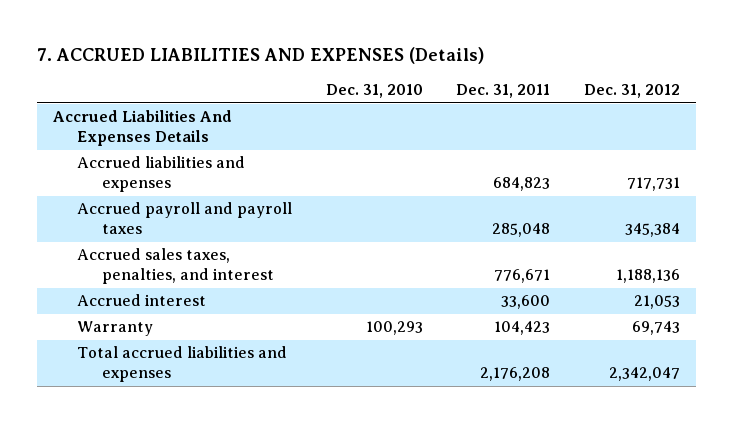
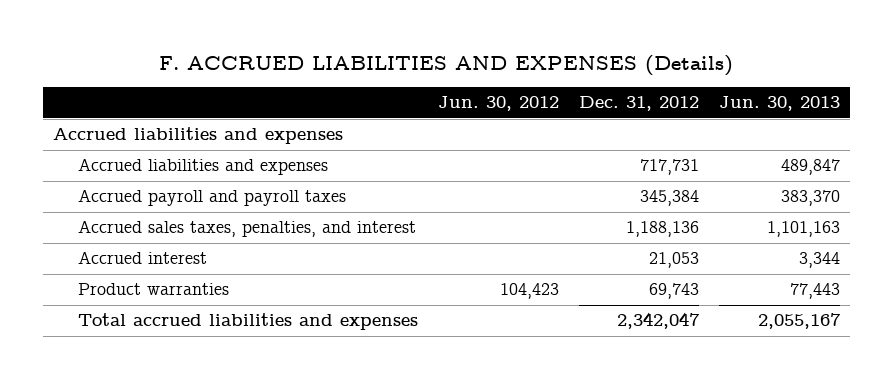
[36,47,484,65] 7. ACCRUED LIABILITIES AND EXPENSES (Details) -> [159,54,734,76] F. ACCRUED LIABILITIES AND EXPENSES (Details)
[325,84,423,99] Dec. 31, 2010 -> none
[456,84,551,99] Dec. 31, 2011 -> none
none -> [437,96,559,112] Jun. 30, 2012
none -> [718,96,840,112] Jun. 30, 2013
[53,110,233,147] Accrued Liabilities And Expenses Details -> [52,127,343,145] Accrued liabilities and expenses
[77,321,154,337] Warranty -> [77,283,229,296] Product warranties

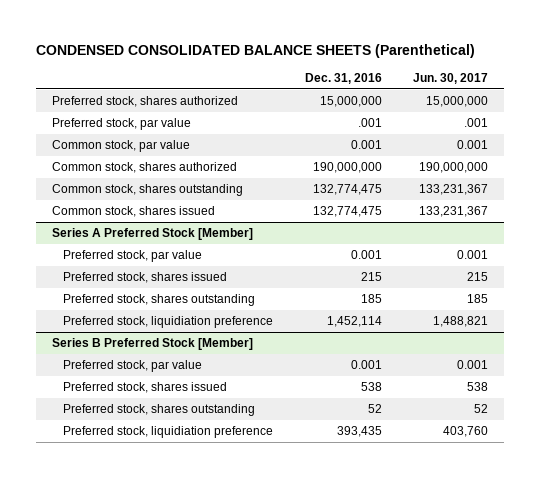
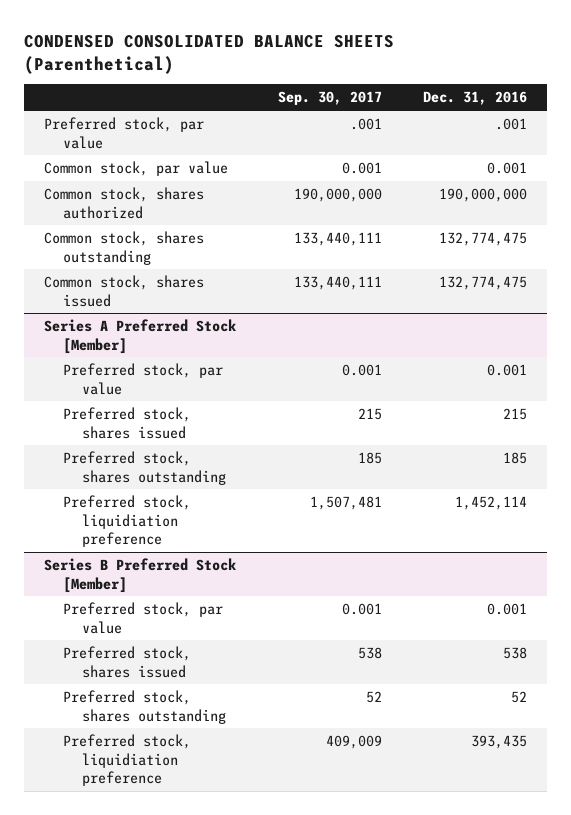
[412,73,488,85] Jun. 30, 2017 -> none
none -> [277,91,382,106] Sep. 30, 2017
[51,96,238,108] Preferred stock, shares authorized -> none

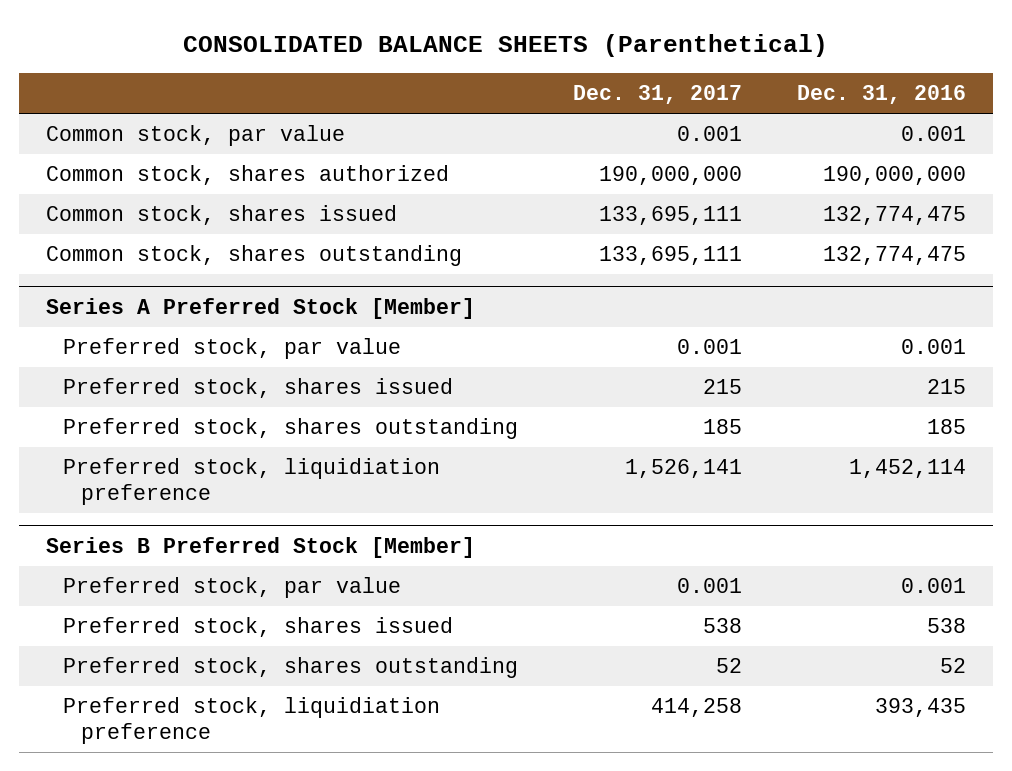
[23,34,394,74] CONDENSED CONSOLIDATED BALANCE SHEETS (Parenthetical) -> [182,33,828,57] CONSOLIDATED BALANCE SHEETS (Parenthetical)
[277,91,382,106] Sep. 30, 2017 -> none
none -> [573,85,743,105] Dec. 31, 2017
[44,117,205,149] Preferred stock, par value -> none
[44,231,205,265] Common stock, shares outstanding -> [46,245,463,267] Common stock, shares outstanding

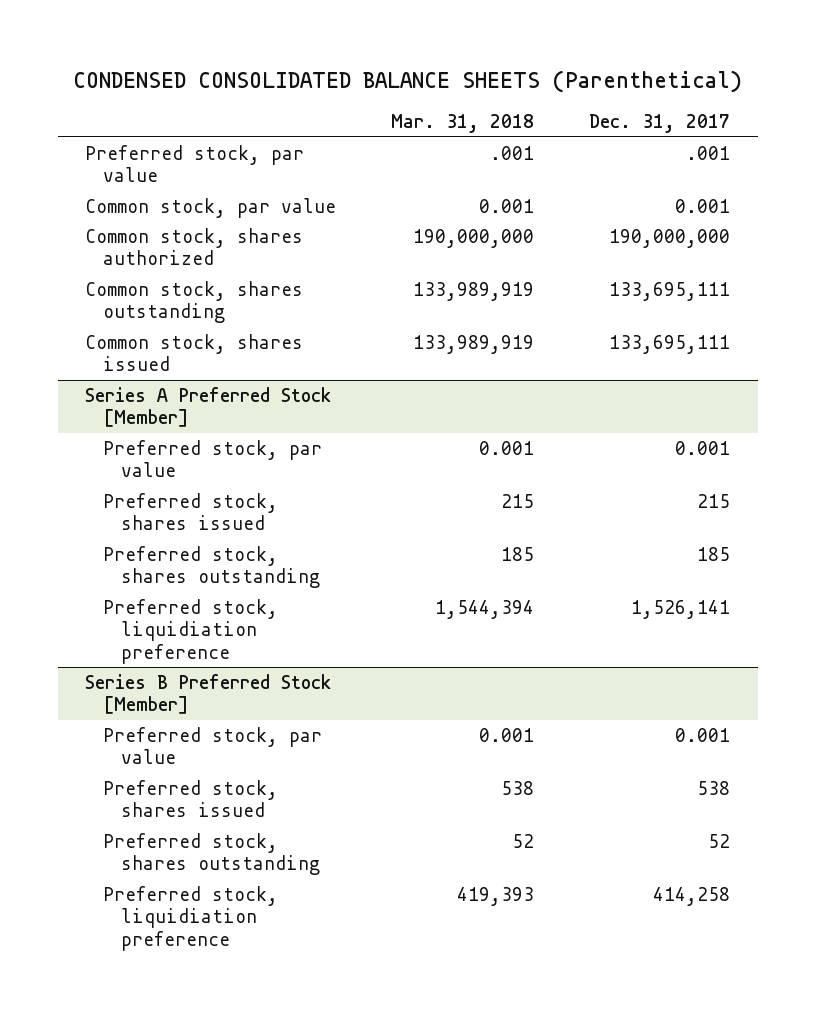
[182,33,828,57] CONSOLIDATED BALANCE SHEETS (Parenthetical) -> [72,69,742,93] CONDENSED CONSOLIDATED BALANCE SHEETS (Parenthetical)
[796,85,966,105] Dec. 31, 2016 -> none
none -> [391,114,535,134] Mar. 31, 2018
none -> [85,144,305,183] Preferred stock, par value
[46,205,398,226] Common stock, shares issued -> [85,333,304,372] Common stock, shares issued

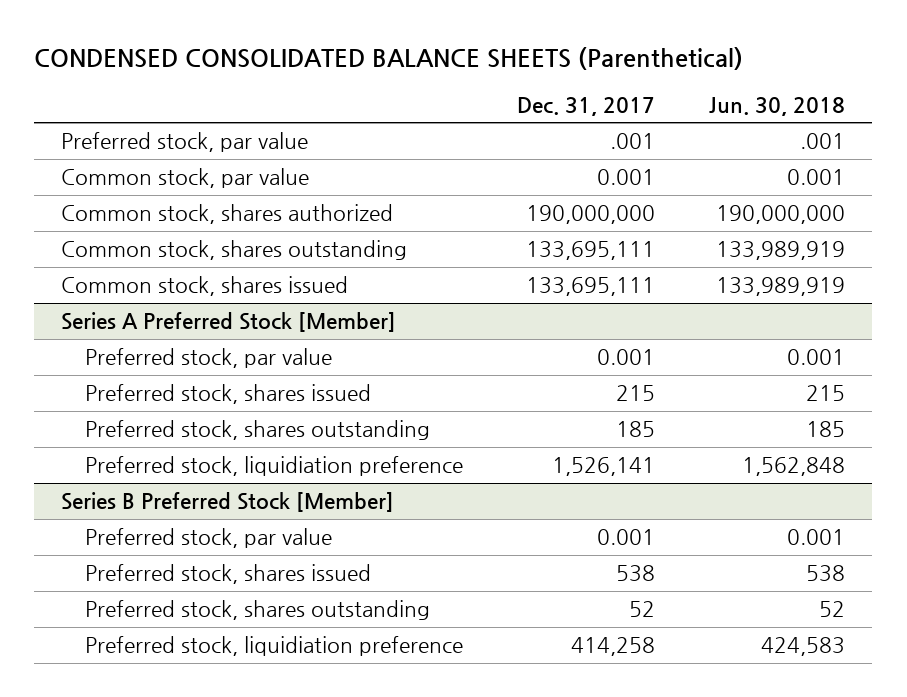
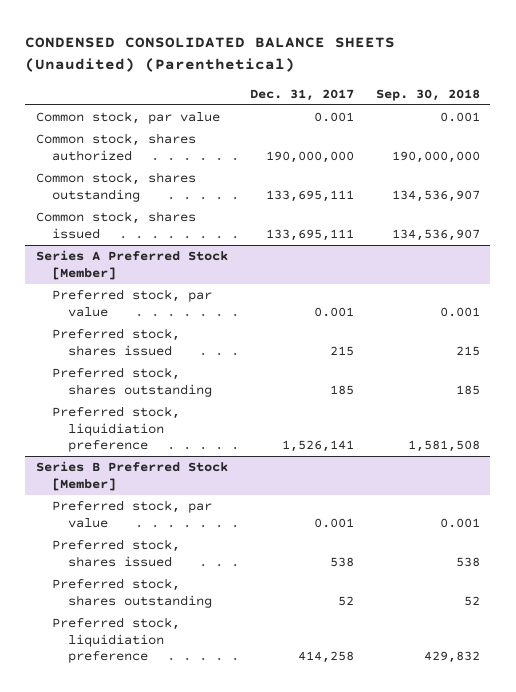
[34,47,744,71] CONDENSED CONSOLIDATED BALANCE SHEETS (Parenthetical) -> [25,36,396,72] CONDENSED CONSOLIDATED BALANCE SHEETS (Unaudited) (Parenthetical)
[709,96,846,116] Jun. 30, 2018 -> none
none -> [375,88,480,101] Sep. 30, 2018
[61,132,309,153] Preferred stock, par value -> none

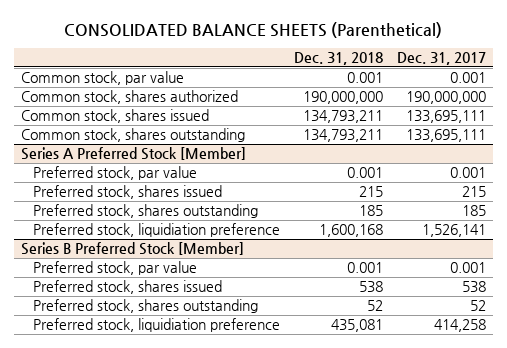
[25,36,396,72] CONDENSED CONSOLIDATED BALANCE SHEETS (Unaudited) (Parenthetical) -> [64,21,443,38] CONSOLIDATED BALANCE SHEETS (Parenthetical)
[375,88,480,101] Sep. 30, 2018 -> none
none -> [293,51,383,65] Dec. 31, 2018
[36,172,197,202] Common stock, shares outstanding -> [20,128,245,143] Common stock, shares outstanding

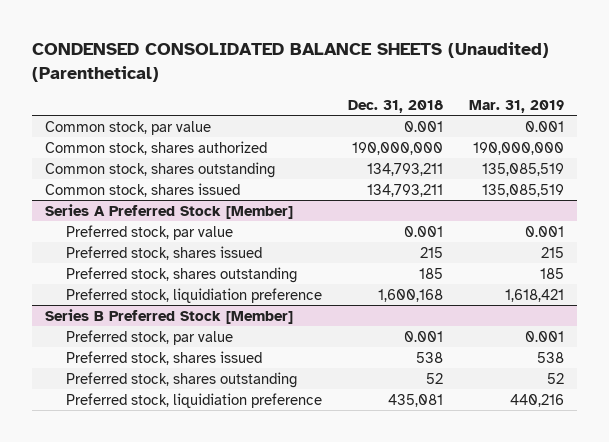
[64,21,443,38] CONSOLIDATED BALANCE SHEETS (Parenthetical) -> [32,42,550,82] CONDENSED CONSOLIDATED BALANCE SHEETS (Unaudited) (Parenthetical)
[396,51,486,65] Dec. 31, 2017 -> none
none -> [468,99,564,113] Mar. 31, 2019
[20,109,209,124] Common stock, shares issued -> [44,182,240,197] Common stock, shares issued

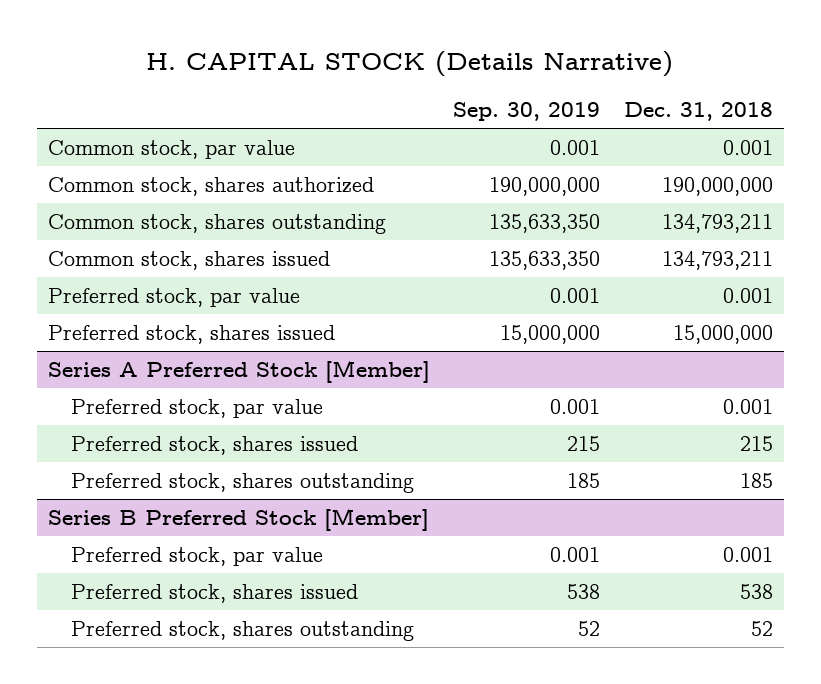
[32,42,550,82] CONDENSED CONSOLIDATED BALANCE SHEETS (Unaudited) (Parenthetical) -> [146,50,674,77] H. CAPITAL STOCK (Details Narrative)
[468,99,564,113] Mar. 31, 2019 -> none
none -> [453,102,601,122] Sep. 30, 2019
none -> [48,287,301,307] Preferred stock, par value
none -> [48,324,336,344] Preferred stock, shares issued
[66,287,323,303] Preferred stock, liquidiation preference -> none
[66,392,323,408] Preferred stock, liquidiation preference -> none

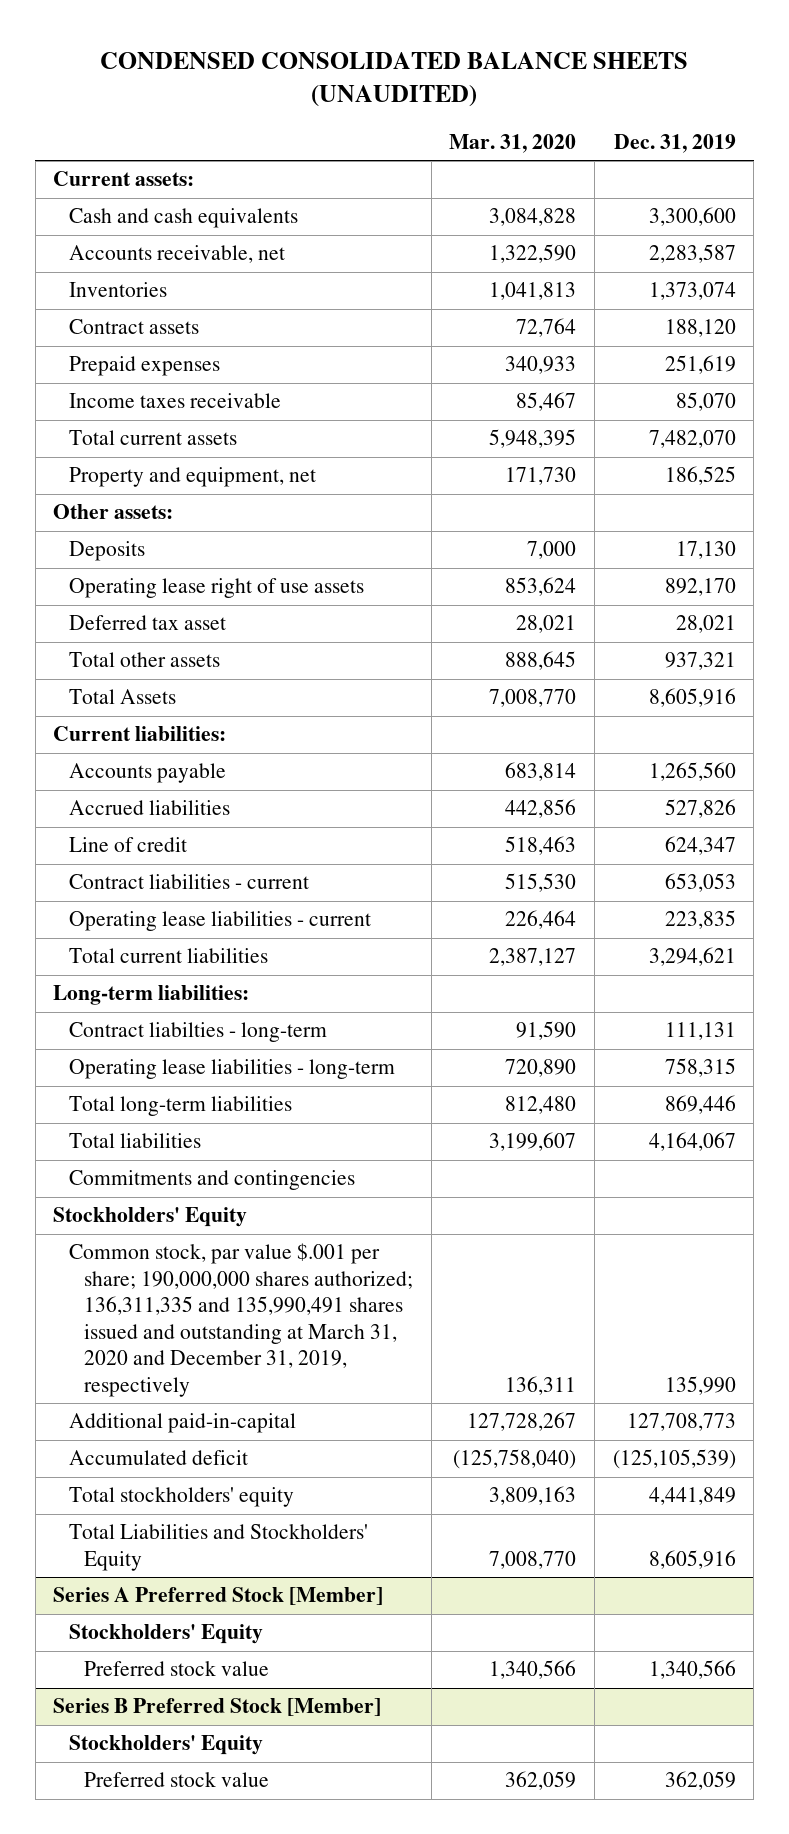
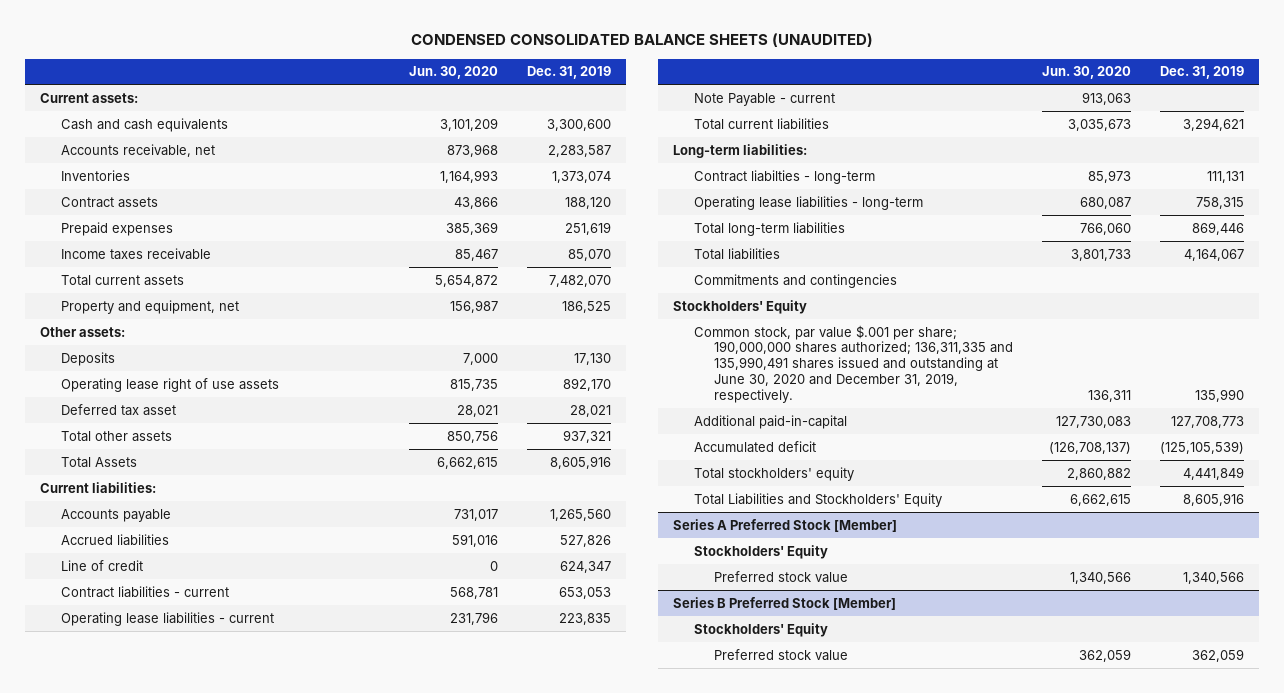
[449,133,577,153] Mar. 31, 2020 -> none
none -> [409,66,499,80] Jun. 30, 2020
none -> [693,92,835,106] Note Payable - current
[68,1243,414,1397] Common stock, par value $.001 per share; 190,000,000 shares authorized; 136,311,335 and 135,990,491 shares issued and outstanding at March 31, 2020 and December 31, 2019, respectively -> [693,324,1014,403] Common stock, par value $.001 per share; 190,000,000 shares authorized; 136,311,335 and 135,990,491 shares issued and outstanding at June 30, 2020 and December 31, 2019, respectively.

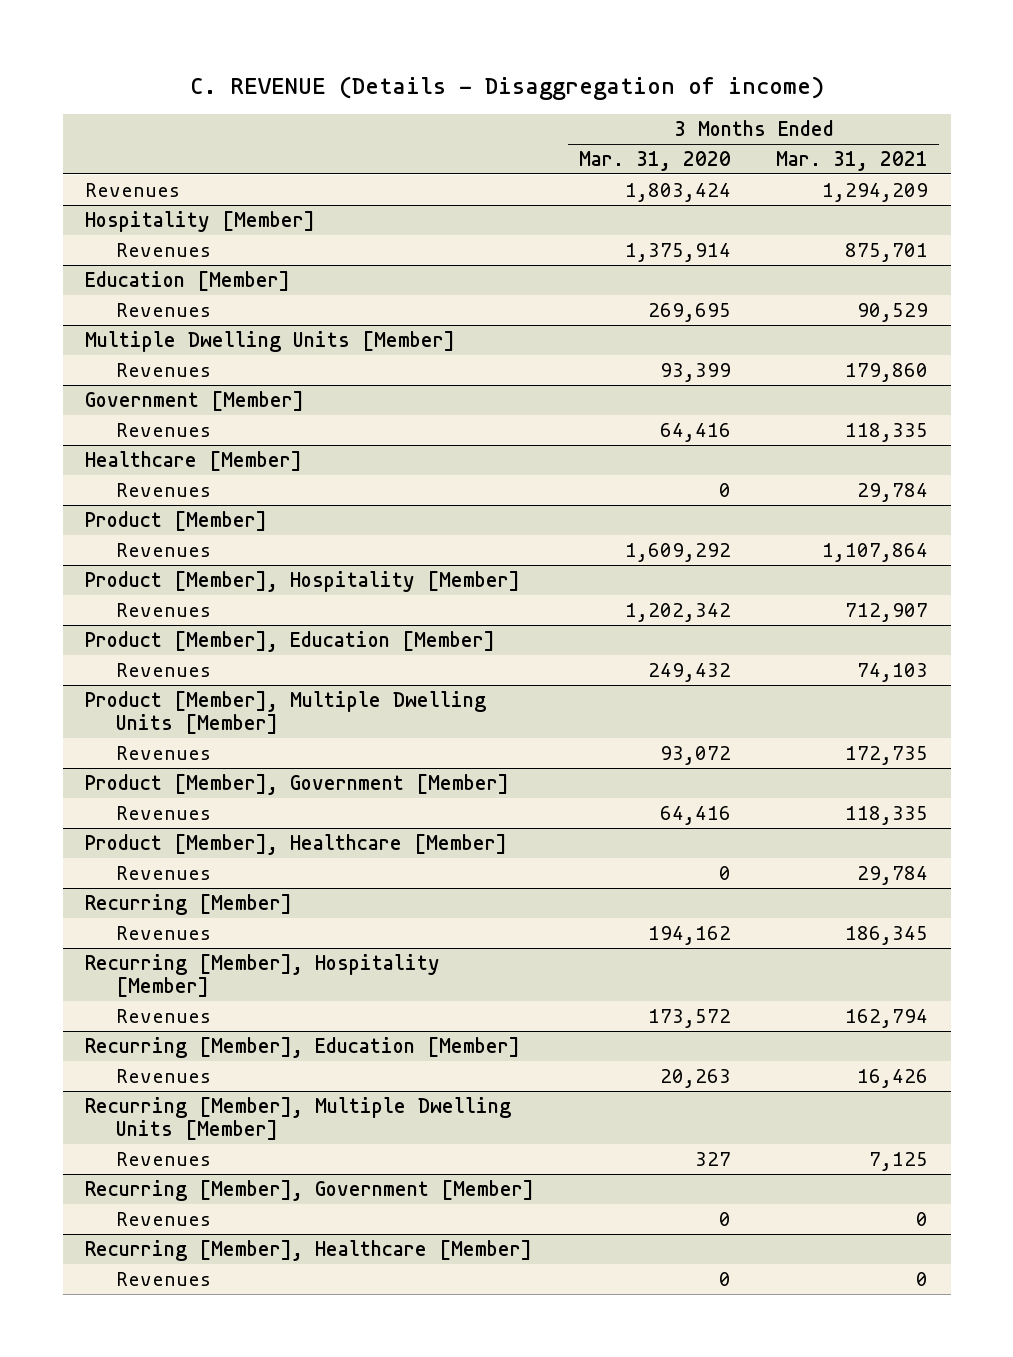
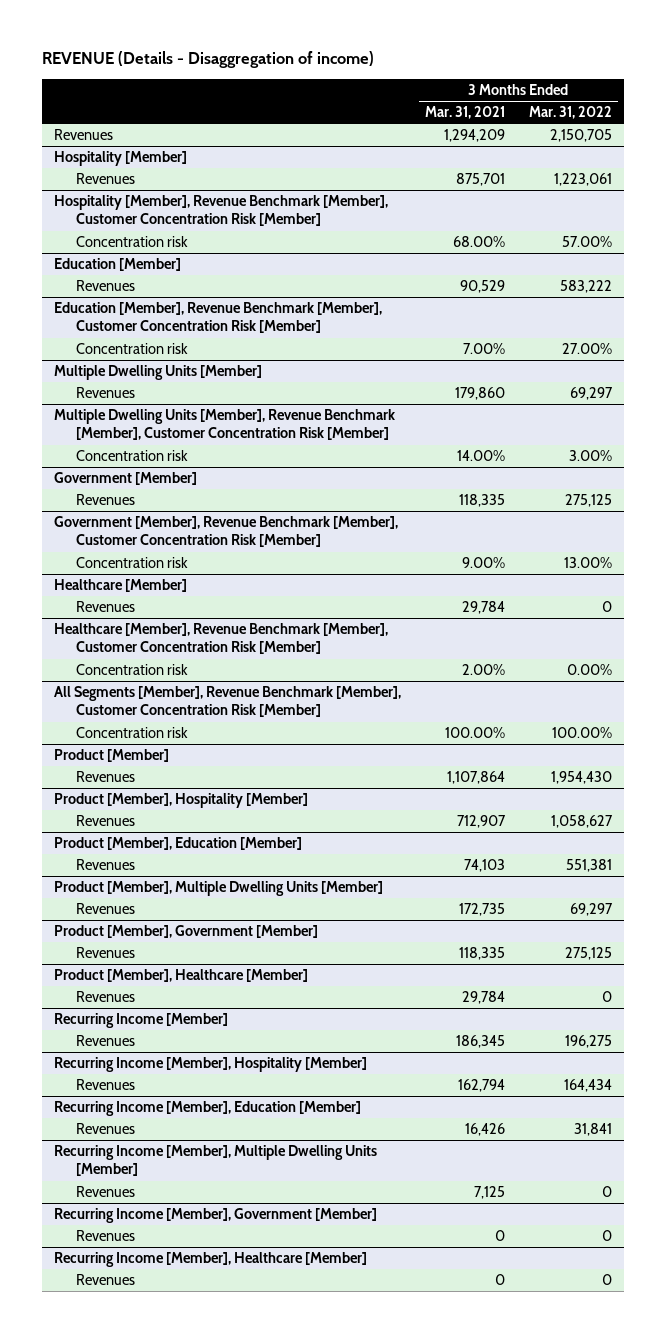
[189,76,824,101] C. REVENUE (Details - Disaggregation of income) -> [42,51,375,69] REVENUE (Details - Disaggregation of income)
[579,150,732,171] Mar. 31, 2020 -> none
none -> [528,106,612,120] Mar. 31, 2022
none -> [54,195,389,227] Hospitality [Member], Revenue Benchmark [Member], Customer Concentration Risk [Member]
none -> [75,236,188,248] Concentration risk
none -> [54,302,383,334] Education [Member], Revenue Benchmark [Member], Customer Concentration Risk [Member]
none -> [75,343,188,355] Concentration risk
none -> [54,409,396,441] Multiple Dwelling Units [Member], Revenue Benchmark [Member], Customer Concentration Risk [Member]
none -> [75,450,188,462] Concentration risk
none -> [54,516,399,548] Government [Member], Revenue Benchmark [Member], Customer Concentration Risk [Member]
none -> [75,557,188,569] Concentration risk
none -> [54,623,389,655] Healthcare [Member], Revenue Benchmark [Member], Customer Concentration Risk [Member]
none -> [75,664,188,676] Concentration risk
none -> [54,686,402,718] All Segments [Member], Revenue Benchmark [Member], Customer Concentration Risk [Member]
none -> [75,727,188,739] Concentration risk
[85,893,293,915] Recurring [Member] -> [54,1013,229,1029] Recurring Income [Member]
[85,953,441,998] Recurring [Member], Hospitality [Member] -> [54,1057,368,1073] Recurring Income [Member], Hospitality [Member]
[85,1036,521,1058] Recurring [Member], Education [Member] -> [54,1101,362,1117] Recurring Income [Member], Education [Member]
[85,1096,512,1141] Recurring [Member], Multiple Dwelling Units [Member] -> [54,1145,378,1177] Recurring Income [Member], Multiple Dwelling Units [Member]
[85,1179,535,1201] Recurring [Member], Government [Member] -> [54,1208,378,1224] Recurring Income [Member], Government [Member]
[85,1239,533,1261] Recurring [Member], Healthcare [Member] -> [54,1252,368,1268] Recurring Income [Member], Healthcare [Member]

